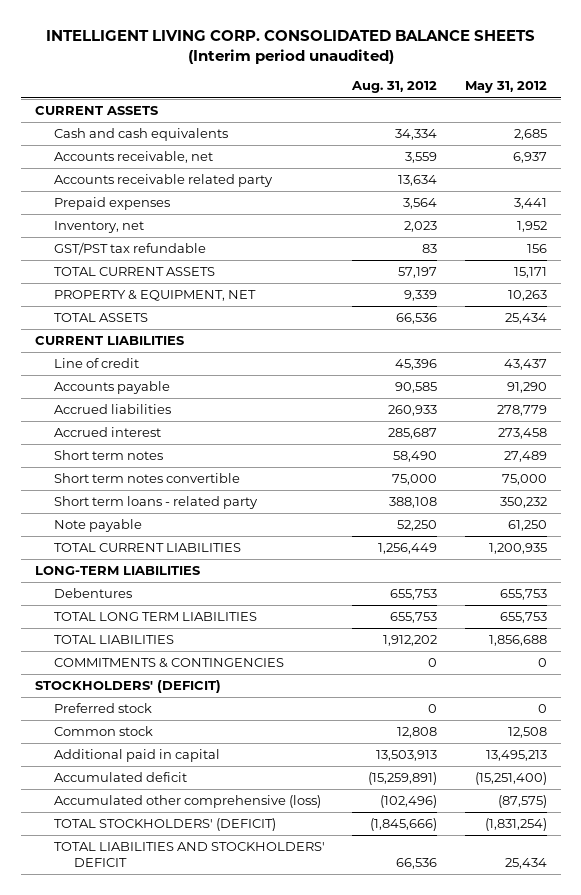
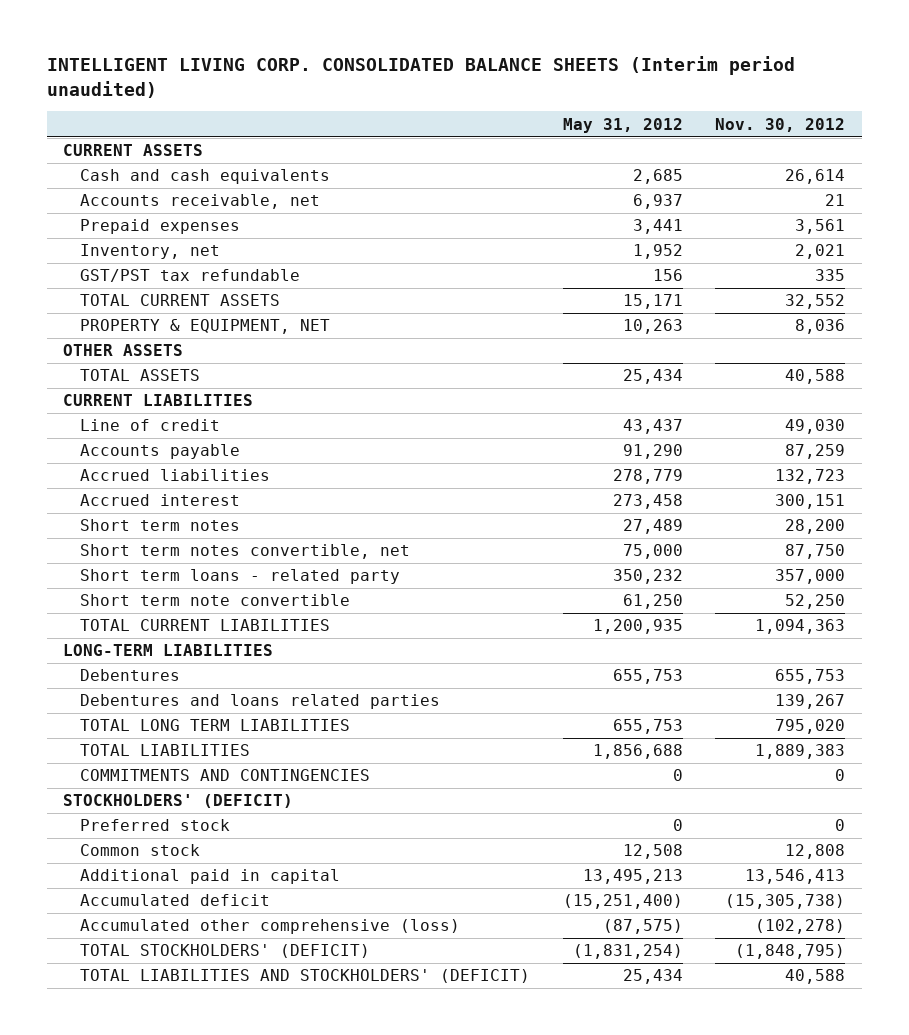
[351,81,438,94] Aug. 31, 2012 -> none
none -> [715,117,846,132] Nov. 30, 2012
[54,174,274,188] Accounts receivable related party -> none
none -> [63,344,184,357] OTHER ASSETS
[54,473,241,484] Short term notes convertible -> [80,544,411,560] Short term notes convertible, net
[54,519,143,533] Note payable -> [80,594,351,607] Short term note convertible
none -> [80,694,441,710] Debentures and loans related parties
[54,658,285,669] COMMITMENTS & CONTINGENCIES -> [80,769,371,782] COMMITMENTS AND CONTINGENCIES
[54,842,326,867] TOTAL LIABILITIES AND STOCKHOLDERS' DEFICIT -> [80,969,531,984] TOTAL LIABILITIES AND STOCKHOLDERS' (DEFICIT)

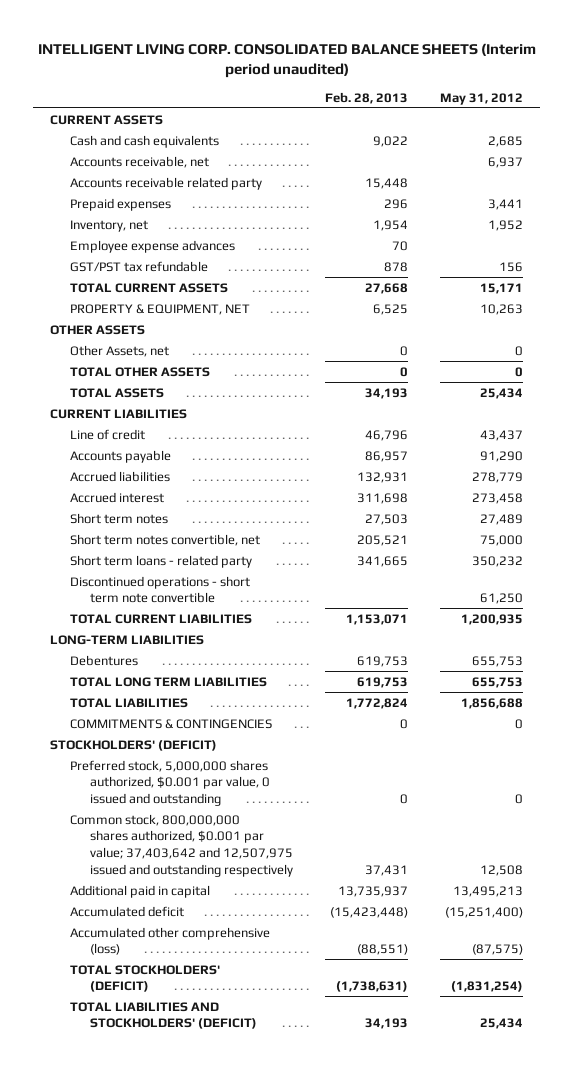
[715,117,846,132] Nov. 30, 2012 -> none
none -> [325,91,409,104] Feb. 28, 2013
none -> [69,176,262,190] Accounts receivable related party
none -> [69,239,235,253] Employee expense advances
none -> [69,344,169,357] Other Assets, net
none -> [69,366,210,377] TOTAL OTHER ASSETS
[80,594,351,607] Short term note convertible -> [69,575,250,604] Discontinued operations - short term note convertible
[80,694,441,710] Debentures and loans related parties -> none
[80,769,371,782] COMMITMENTS AND CONTINGENCIES -> [69,718,272,729] COMMITMENTS & CONTINGENCIES
[80,819,231,832] Preferred stock -> [69,759,271,806] Preferred stock, 5,000,000 shares authorized, $0.001 par value, 0 issued and outstanding
[80,844,201,857] Common stock -> [69,813,294,877] Common stock, 800,000,000 shares authorized, $0.001 par value; 37,403,642 and 12,507,975 issued and outstanding respectively

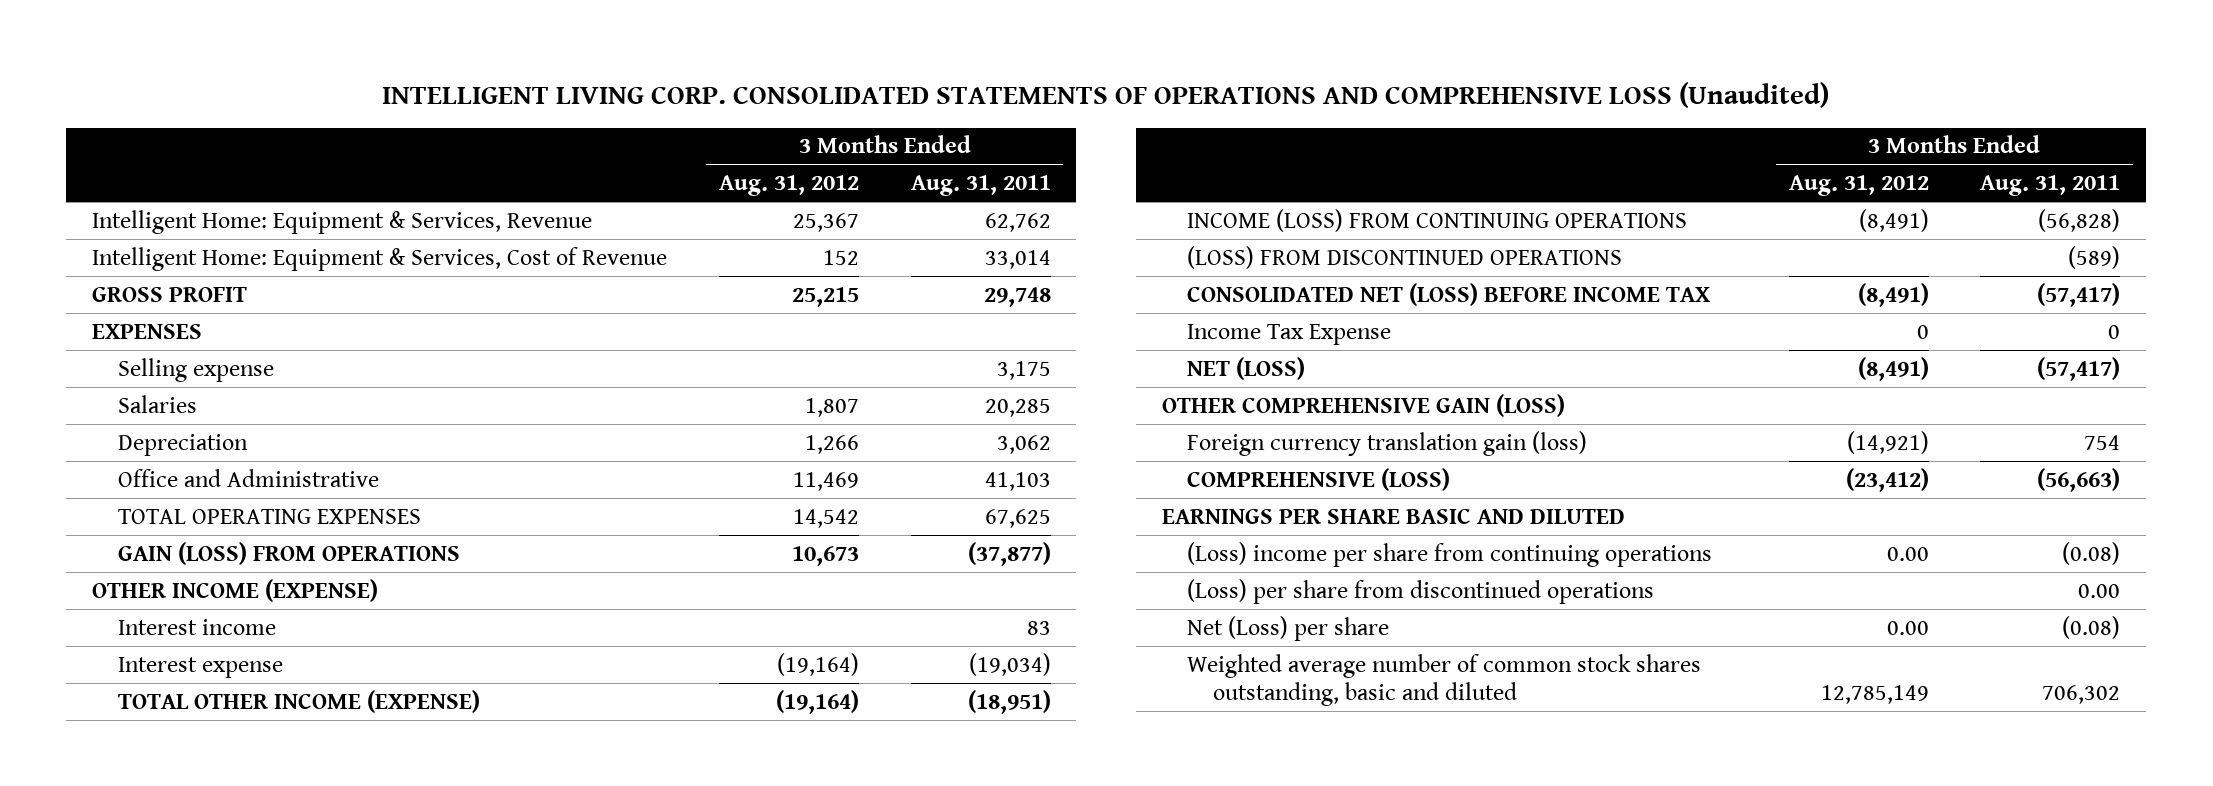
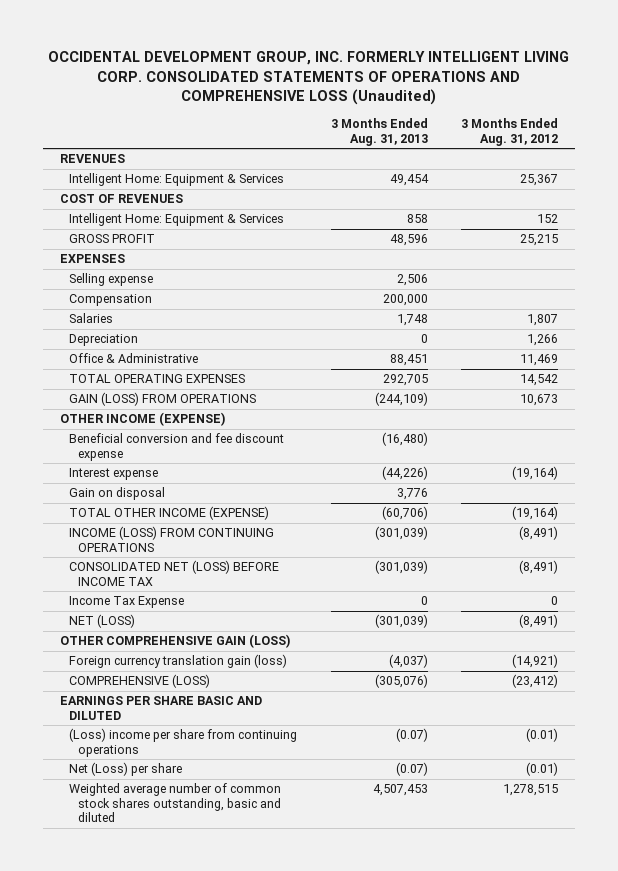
[382,81,1830,108] INTELLIGENT LIVING CORP. CONSOLIDATED STATEMENTS OF OPERATIONS AND COMPREHENSIVE LOSS (Unaudited) -> [48,51,570,106] OCCIDENTAL DEVELOPMENT GROUP, INC. FORMERLY INTELLIGENT LIVING CORP. CONSOLIDATED STATEMENTS OF OPERATIONS AND COMPREHENSIVE LOSS (Unaudited)
[910,175,1051,197] Aug. 31, 2011 -> none
none -> [330,118,428,146] 3 Months Ended Aug. 31, 2013
none -> [59,154,125,164] REVENUES
[92,209,593,234] Intelligent Home: Equipment & Services, Revenue -> [69,173,285,187] Intelligent Home: Equipment & Services
none -> [59,194,183,204] COST OF REVENUES
[92,246,668,271] Intelligent Home: Equipment & Services, Cost of Revenue -> [69,213,285,227] Intelligent Home: Equipment & Services
none -> [69,294,153,307] Compensation
[117,468,379,487] Office and Administrative -> [69,353,199,364] Office & Administrative
[117,618,276,635] Interest income -> none
none -> [69,433,285,461] Beneficial conversion and fee discount expense
none -> [69,487,166,501] Gain on disposal
[1187,245,1623,269] (LOSS) FROM DISCONTINUED OPERATIONS -> none
[1187,578,1655,604] (Loss) per share from discontinued operations -> none
[1886,546,1929,561] 0.00 -> [526,728,559,743] (0.01)
[1886,620,1929,635] 0.00 -> [526,762,559,777] (0.01)
[1820,684,1929,704] 12,785,149 -> [503,784,559,797] 1,278,515

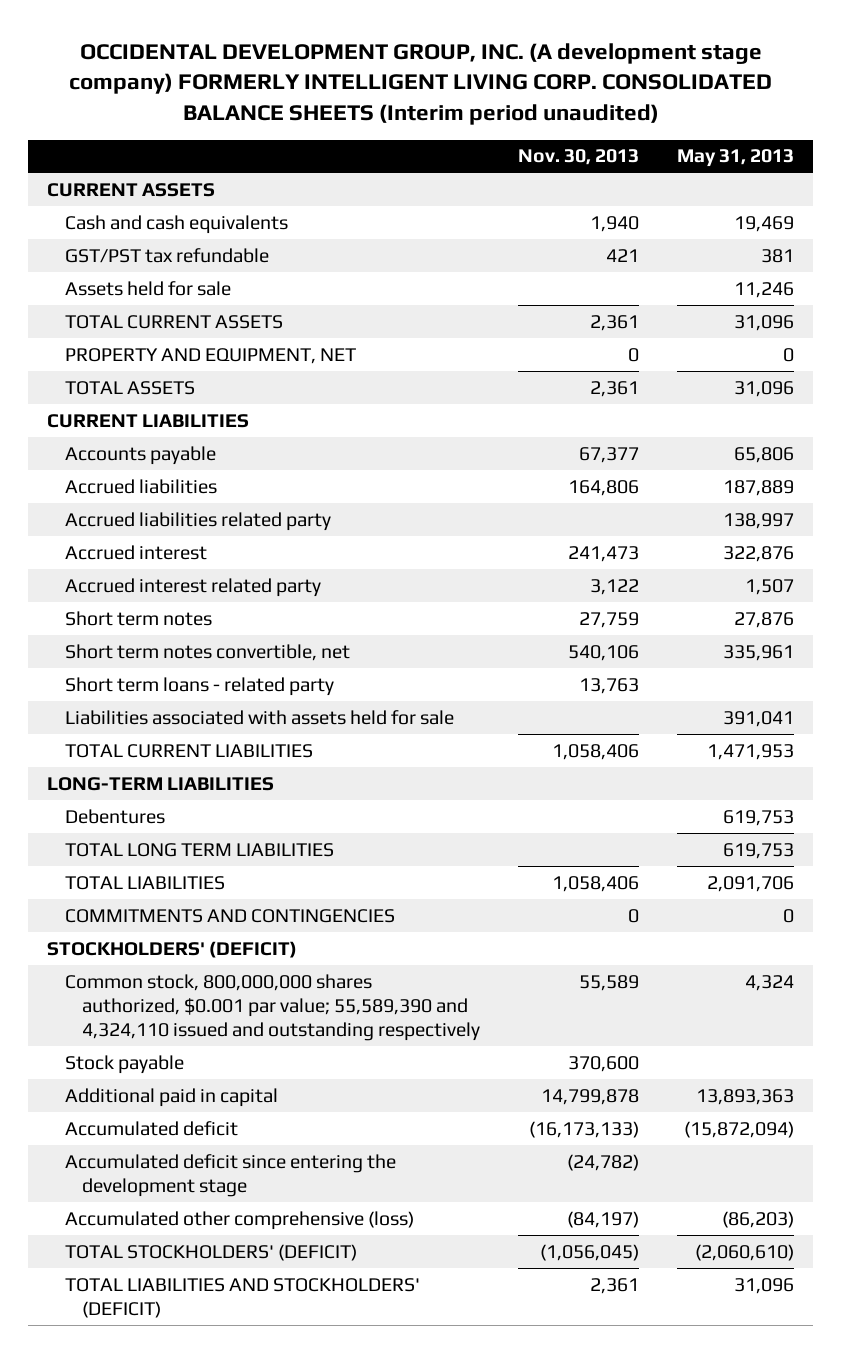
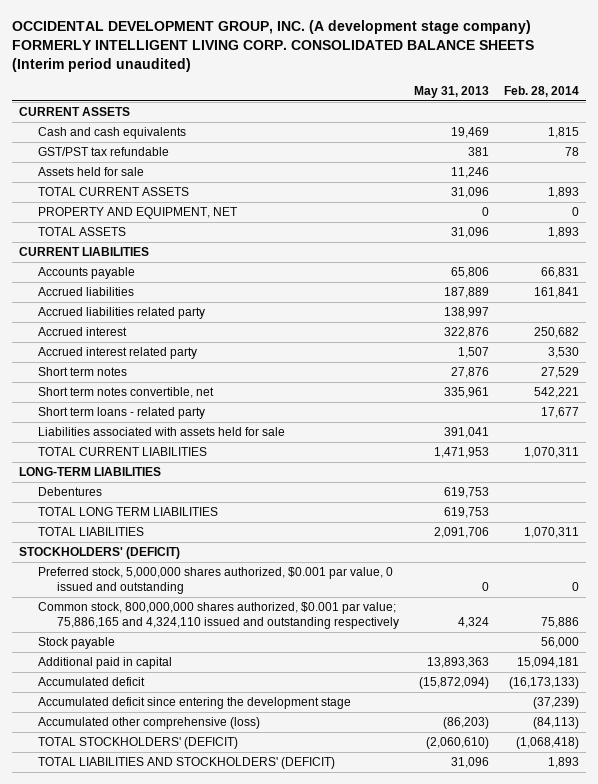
[517,149,639,166] Nov. 30, 2013 -> none
none -> [503,85,579,97] Feb. 28, 2014
[64,908,395,923] COMMITMENTS AND CONTINGENCIES -> none
none -> [38,567,394,595] Preferred stock, 5,000,000 shares authorized, $0.001 par value, 0 issued and outstanding
[64,973,480,1042] Common stock, 800,000,000 shares authorized, $0.001 par value; 55,589,390 and 4,324,110 issued and outstanding respectively -> [38,602,399,630] Common stock, 800,000,000 shares authorized, $0.001 par value; 75,886,165 and 4,324,110 issued and outstanding respectively

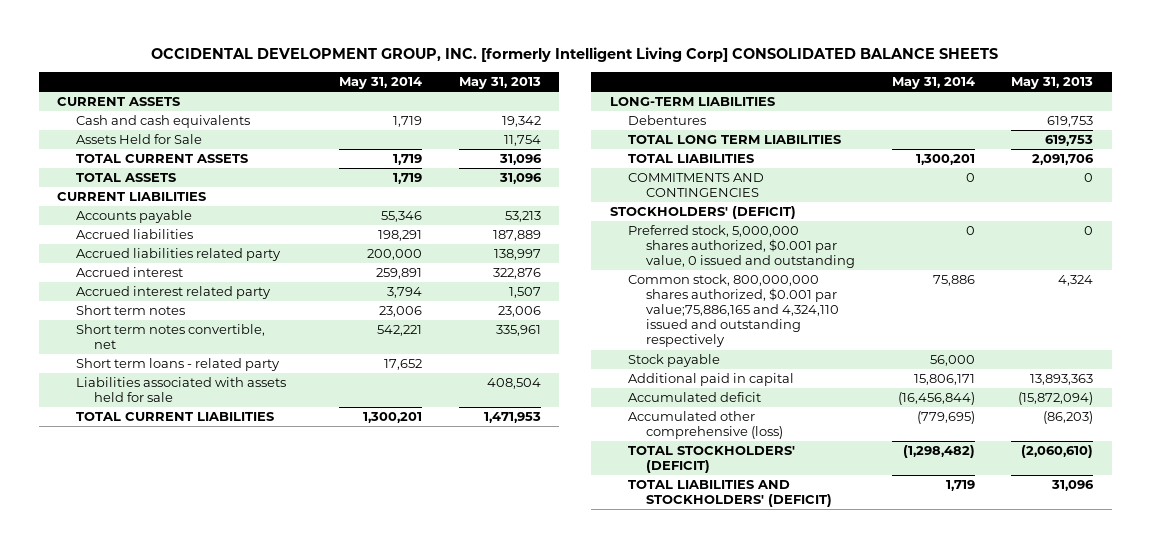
[11,19,534,72] OCCIDENTAL DEVELOPMENT GROUP, INC. (A development stage company) FORMERLY INTELLIGENT LIVING CORP. CONSOLIDATED BALANCE SHEETS (Interim period unaudited) -> [151,46,999,62] OCCIDENTAL DEVELOPMENT GROUP, INC. [formerly Intelligent Living Corp] CONSOLIDATED BALANCE SHEETS
[503,85,579,97] Feb. 28, 2014 -> none
none -> [339,76,423,89] May 31, 2014
[38,147,170,157] GST/PST tax refundable -> none
[450,127,489,139] 19,469 -> [502,116,542,128] 19,342
[38,167,145,177] Assets held for sale -> [75,134,202,145] Assets Held for Sale
[450,167,489,179] 11,246 -> [504,135,542,147] 11,754
[38,207,239,220] PROPERTY AND EQUIPMENT, NET -> none
[450,267,489,279] 65,806 -> [505,211,542,223] 53,213
[450,367,489,379] 27,876 -> [498,306,542,318] 23,006
[443,427,489,439] 391,041 -> [487,378,542,390] 408,504
none -> [627,173,764,198] COMMITMENTS AND CONTINGENCIES
[38,602,399,630] Common stock, 800,000,000 shares authorized, $0.001 par value; 75,886,165 and 4,324,110 issued and outstanding respectively -> [627,274,840,348] Common stock, 800,000,000 shares authorized, $0.001 par value;75,886,165 and 4,324,110 issued and outstanding respectively
[38,697,352,710] Accumulated deficit since entering the development stage -> none

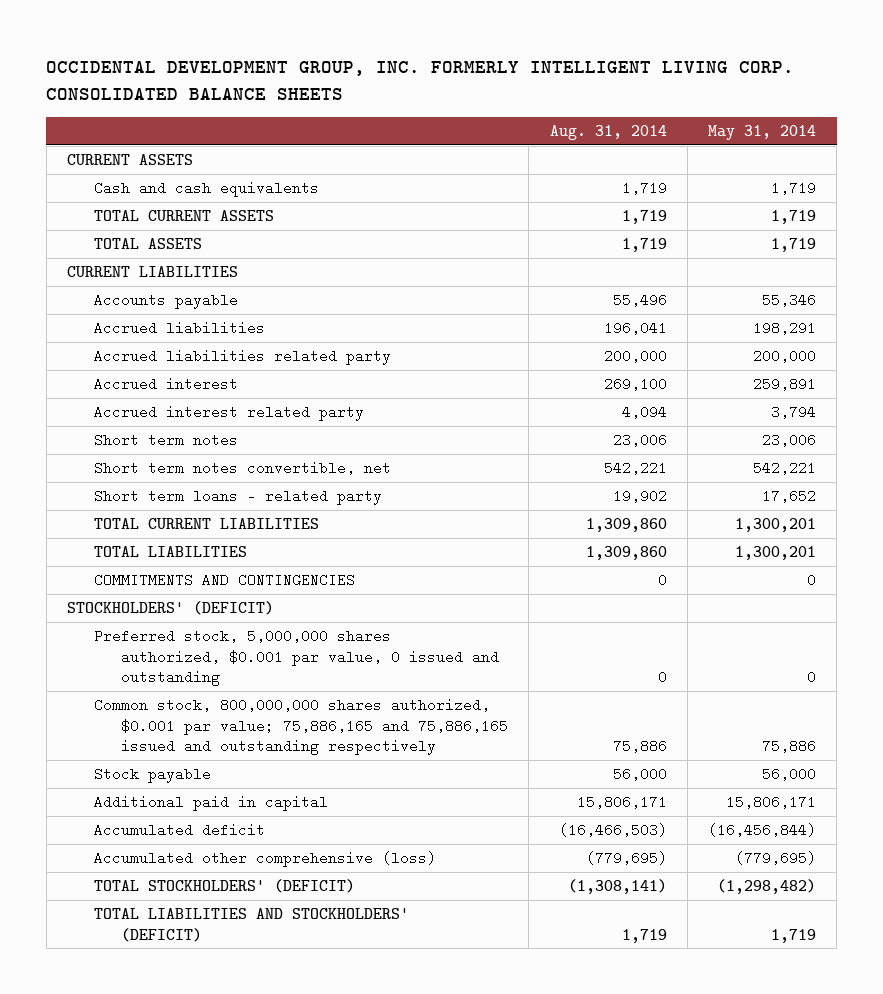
[151,46,999,62] OCCIDENTAL DEVELOPMENT GROUP, INC. [formerly Intelligent Living Corp] CONSOLIDATED BALANCE SHEETS -> [46,61,795,100] OCCIDENTAL DEVELOPMENT GROUP, INC. FORMERLY INTELLIGENT LIVING CORP. CONSOLIDATED BALANCE SHEETS
[459,76,542,89] May 31, 2013 -> none
none -> [549,125,667,141] Aug. 31, 2014
[75,134,202,145] Assets Held for Sale -> none
[75,377,286,403] Liabilities associated with assets held for sale -> none
[609,97,775,107] LONG-TERM LIABILITIES -> none
[627,115,706,126] Debentures -> none
[627,135,841,145] TOTAL LONG TERM LIABILITIES -> none
[627,274,840,348] Common stock, 800,000,000 shares authorized, $0.001 par value;75,886,165 and 4,324,110 issued and outstanding respectively -> [94,698,509,756] Common stock, 800,000,000 shares authorized, $0.001 par value; 75,886,165 and 75,886,165 issued and outstanding respectively

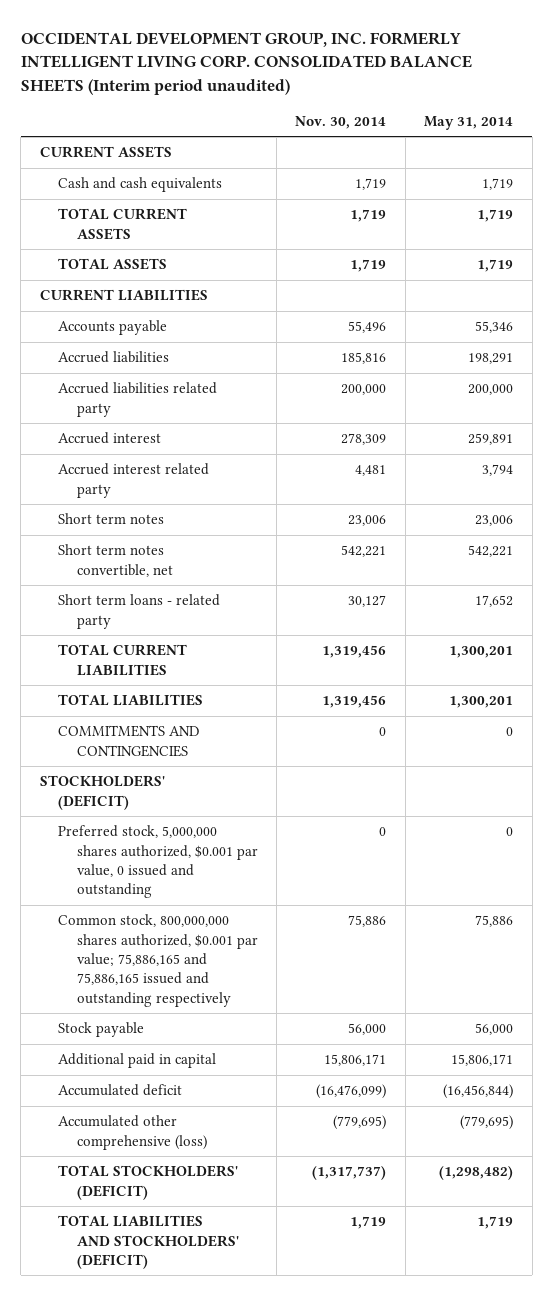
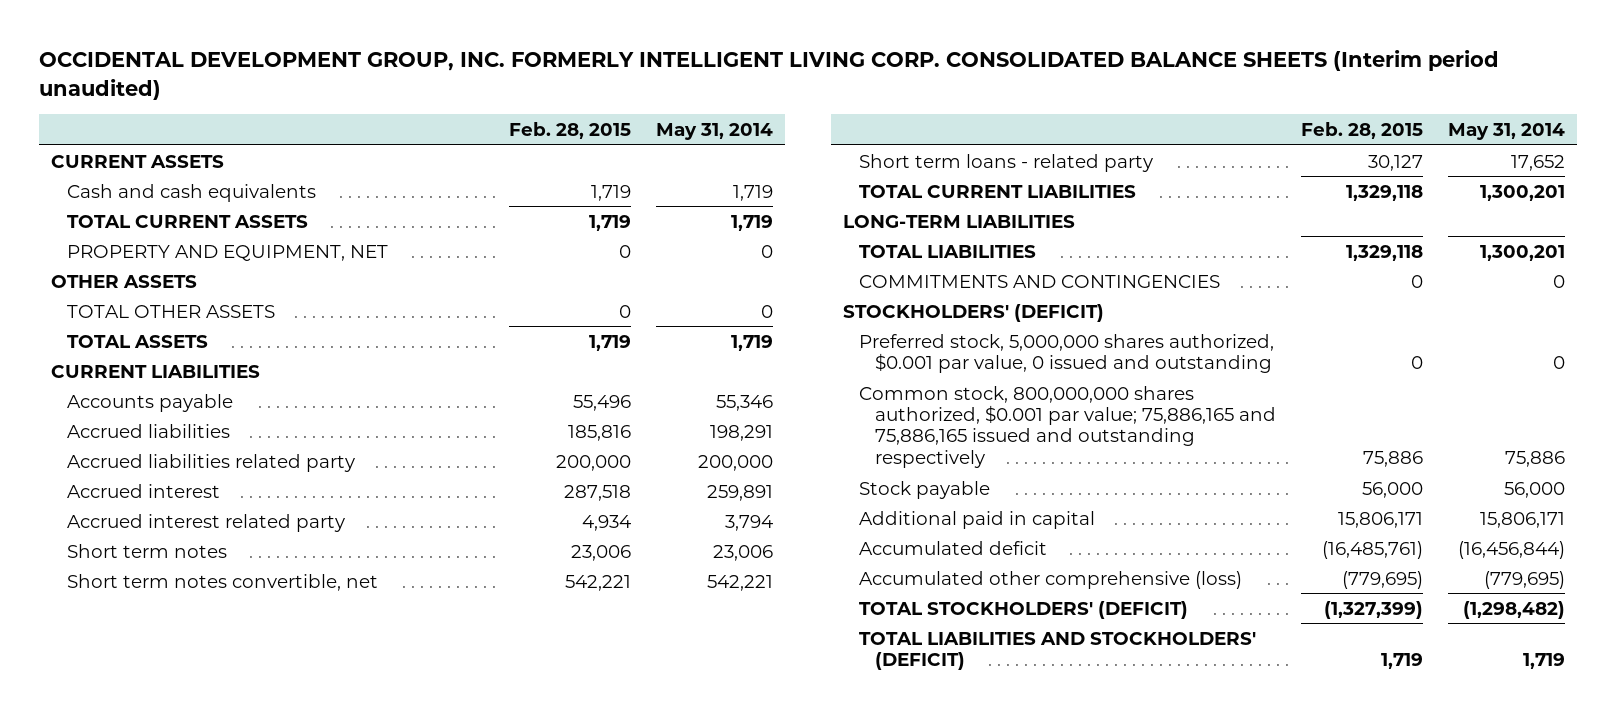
[295,115,387,129] Nov. 30, 2014 -> none
none -> [508,121,631,139] Feb. 28, 2015
none -> [67,244,389,261] PROPERTY AND EQUIPMENT, NET
none -> [51,274,198,288] OTHER ASSETS
none -> [67,304,276,318] TOTAL OTHER ASSETS
none -> [843,214,1076,228] LONG-TERM LIABILITIES

